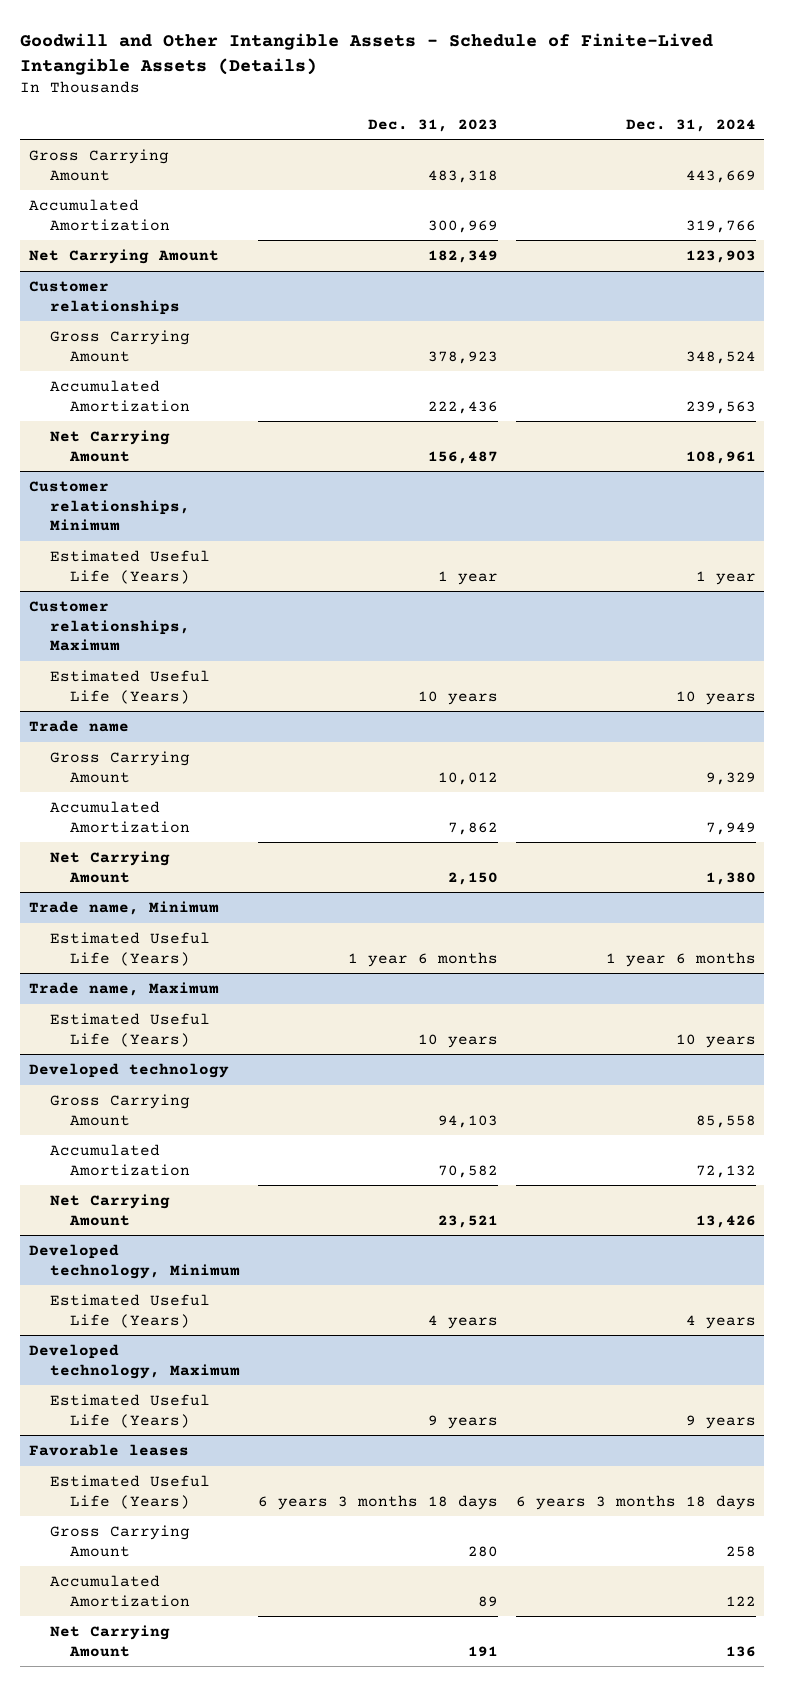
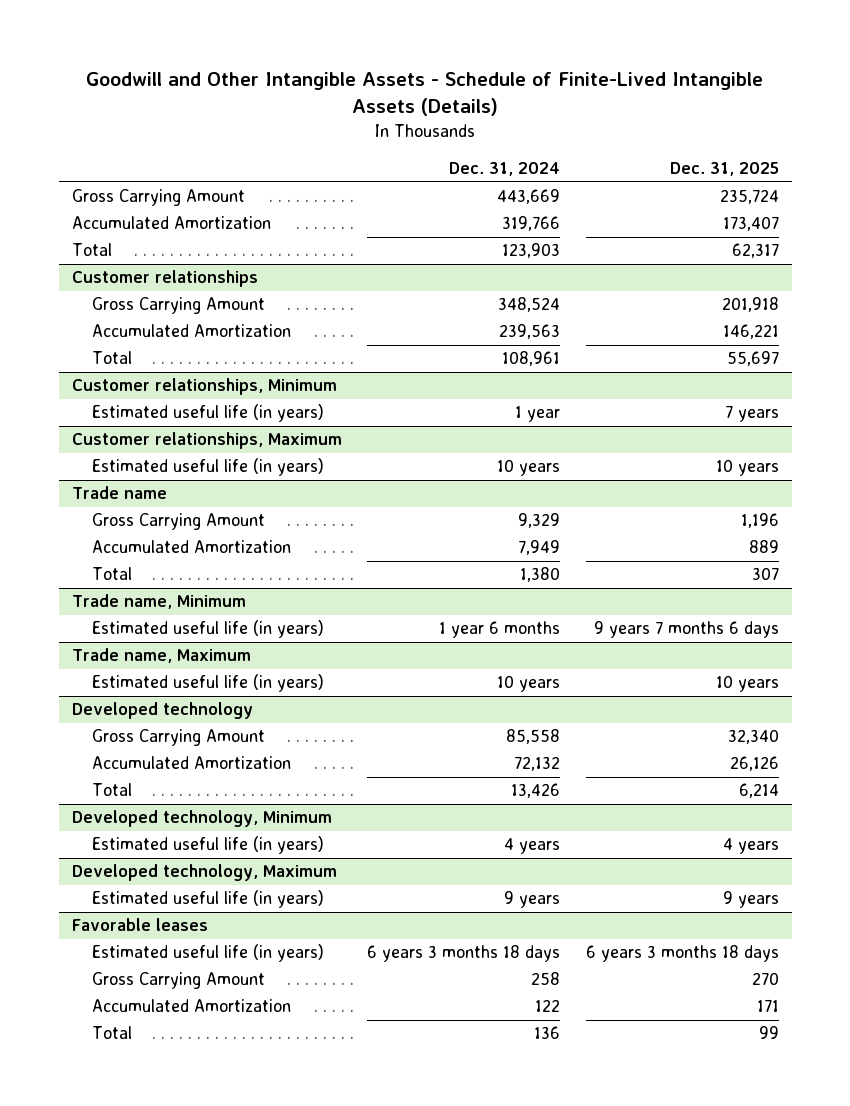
[367,118,498,132] Dec. 31, 2023 -> none
none -> [669,162,779,177] Dec. 31, 2025
[29,248,220,264] Net Carrying Amount -> [71,243,112,257] Total
[49,429,170,462] Net Carrying Amount -> [91,351,132,365] Total
[49,549,210,584] Estimated Useful Life (Years) -> [91,404,324,423] Estimated useful life (in years)
[49,669,210,704] Estimated Useful Life (Years) -> [91,458,324,477] Estimated useful life (in years)
[49,850,170,883] Net Carrying Amount -> [91,567,132,581] Total
[49,931,210,966] Estimated Useful Life (Years) -> [91,620,324,639] Estimated useful life (in years)
[49,1012,210,1047] Estimated Useful Life (Years) -> [91,674,324,693] Estimated useful life (in years)
[49,1193,170,1226] Net Carrying Amount -> [91,783,132,797] Total
[49,1293,210,1328] Estimated Useful Life (Years) -> [91,836,324,855] Estimated useful life (in years)
[49,1393,210,1428] Estimated Useful Life (Years) -> [91,890,324,909] Estimated useful life (in years)
[49,1474,210,1509] Estimated Useful Life (Years) -> [91,944,324,963] Estimated useful life (in years)
[49,1624,170,1657] Net Carrying Amount -> [91,1026,132,1040] Total

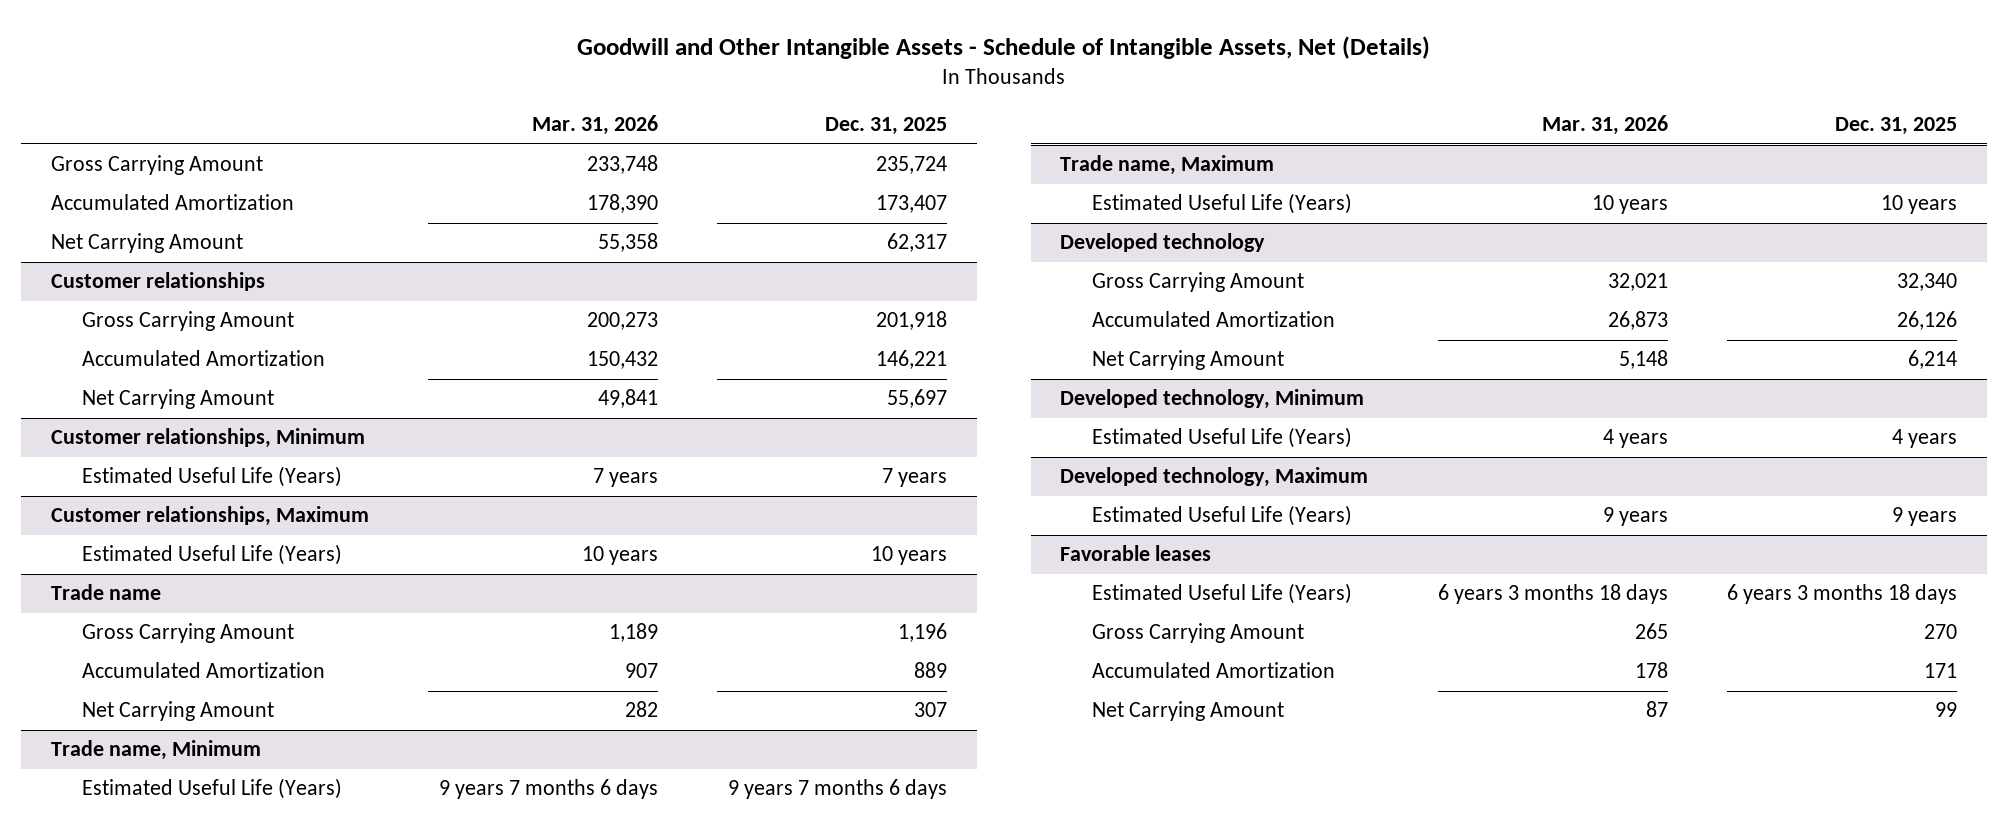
[86,72,764,117] Goodwill and Other Intangible Assets - Schedule of Finite-Lived Intangible Assets (Details) -> [576,35,1430,59] Goodwill and Other Intangible Assets - Schedule of Intangible Assets, Net (Details)
[449,162,561,177] Dec. 31, 2024 -> none
none -> [531,115,658,136] Mar. 31, 2026
[71,243,112,257] Total -> [50,233,243,254] Net Carrying Amount
[91,351,132,365] Total -> [82,389,275,410] Net Carrying Amount
[91,404,324,423] Estimated useful life (in years) -> [82,466,343,488] Estimated Useful Life (Years)
[91,458,324,477] Estimated useful life (in years) -> [82,544,343,566] Estimated Useful Life (Years)
[91,567,132,581] Total -> [82,701,275,722] Net Carrying Amount
[91,620,324,639] Estimated useful life (in years) -> [82,778,343,800] Estimated Useful Life (Years)
[91,674,324,693] Estimated useful life (in years) -> [1091,193,1352,215] Estimated Useful Life (Years)
[91,783,132,797] Total -> [1091,350,1284,371] Net Carrying Amount
[91,836,324,855] Estimated useful life (in years) -> [1091,427,1352,449] Estimated Useful Life (Years)
[91,890,324,909] Estimated useful life (in years) -> [1091,505,1352,527] Estimated Useful Life (Years)
[91,944,324,963] Estimated useful life (in years) -> [1091,583,1352,605] Estimated Useful Life (Years)
[91,1026,132,1040] Total -> [1091,701,1284,722] Net Carrying Amount

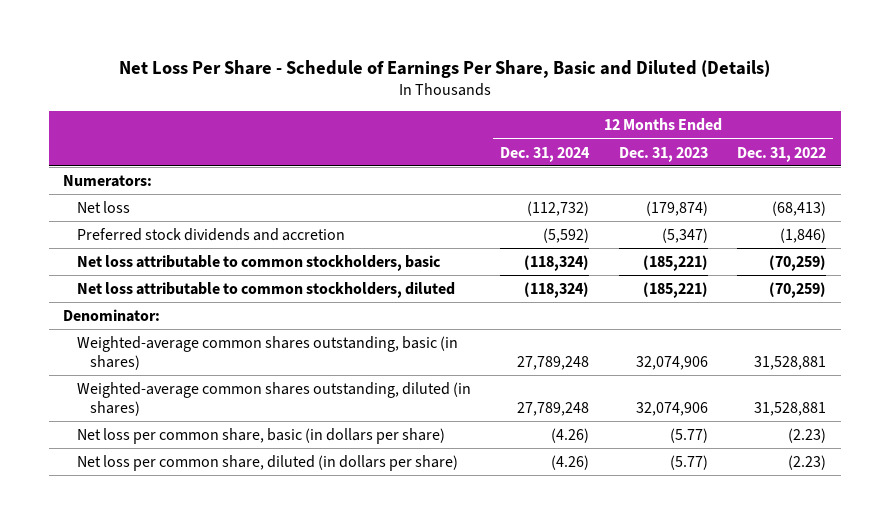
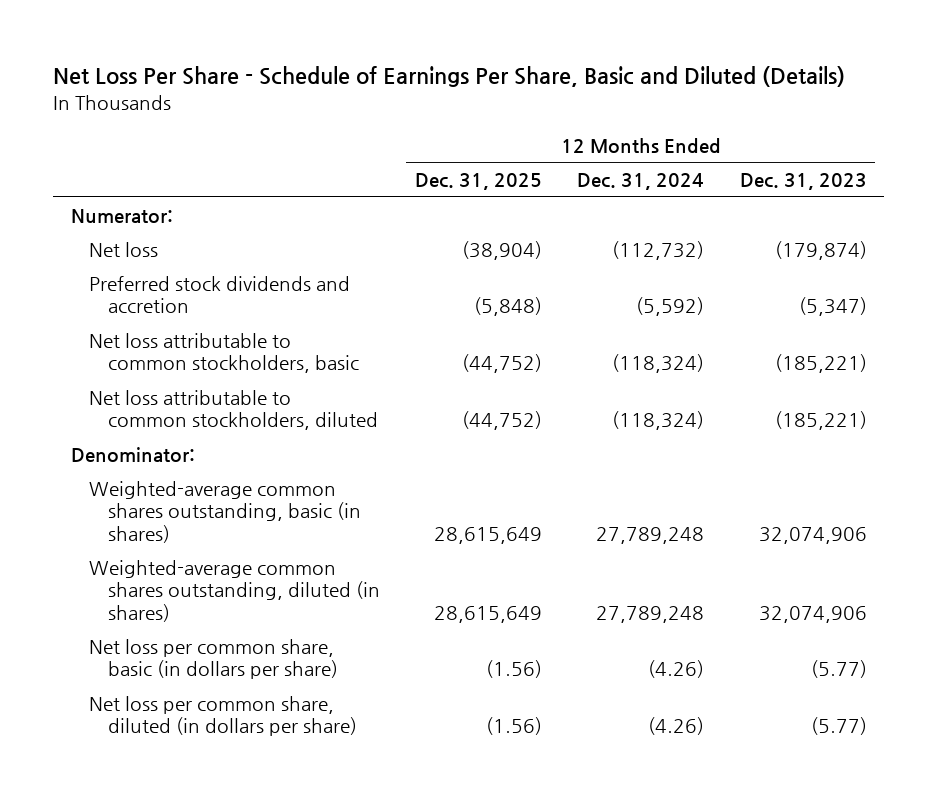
[736,146,826,162] Dec. 31, 2022 -> none
none -> [415,173,543,191] Dec. 31, 2025
[63,174,153,187] Numerators: -> [70,208,173,223] Numerator:

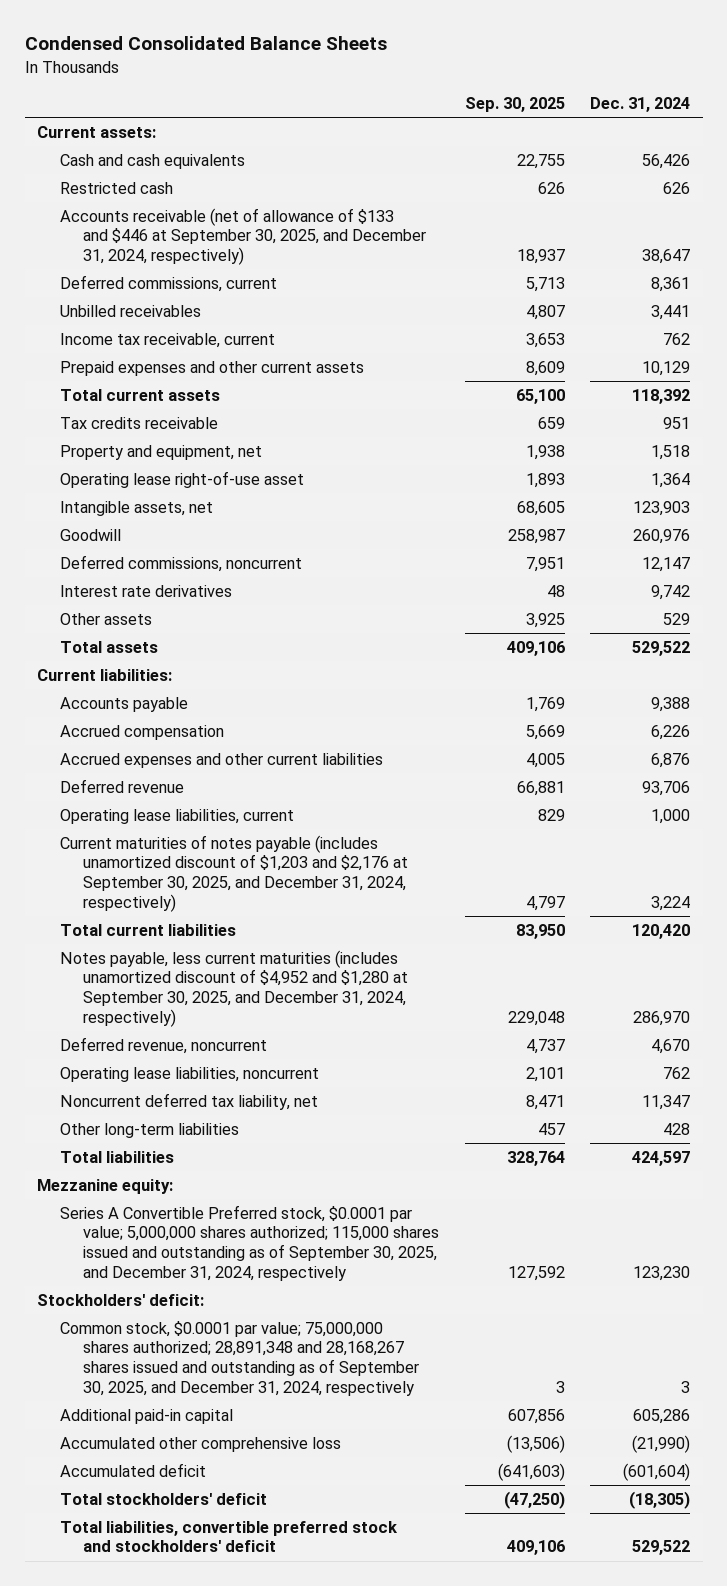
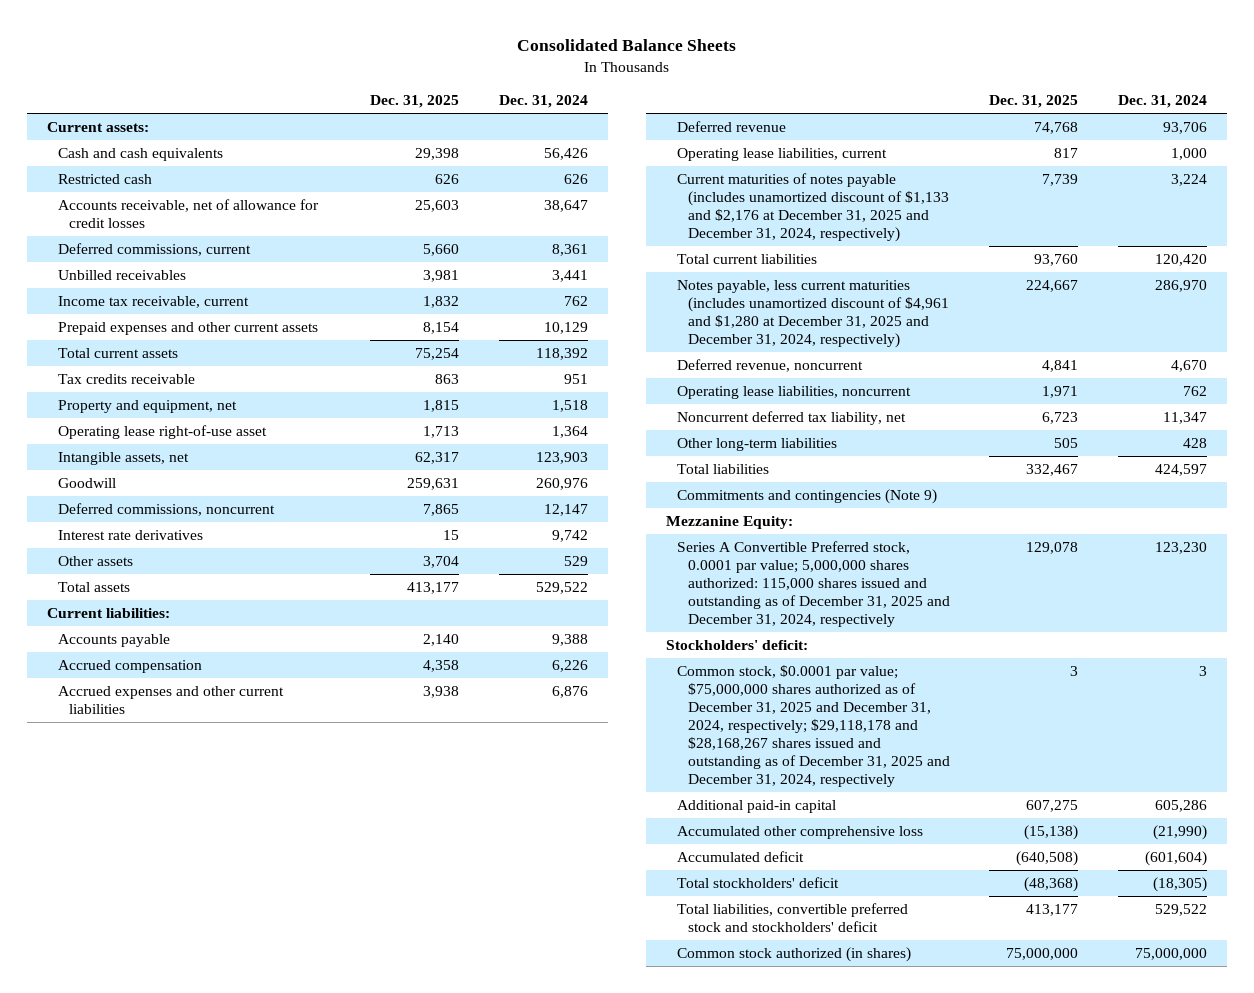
[24,36,387,51] Condensed Consolidated Balance Sheets -> [517,39,737,52] Consolidated Balance Sheets
[464,97,565,113] Sep. 30, 2025 -> none
none -> [370,95,460,109] Dec. 31, 2025
[60,207,427,265] Accounts receivable (net of allowance of $133 and $446 at September 30, 2025, and December 31, 2024, respectively) -> [57,198,319,228] Accounts receivable, net of allowance for credit losses
[60,834,409,912] Current maturities of notes payable (includes unamortized discount of $1,203 and $2,176 at September 30, 2025, and December 31, 2024, respectively) -> [676,172,949,243] Current maturities of notes payable (includes unamortized discount of $1,133 and $2,176 at December 31, 2025 and December 31, 2024, respectively)
[60,949,409,1027] Notes payable, less current maturities (includes unamortized discount of $4,952 and $1,280 at September 30, 2025, and December 31, 2024, respectively) -> [676,279,949,349] Notes payable, less current maturities (includes unamortized discount of $4,961 and $1,280 at December 31, 2025 and December 31, 2024, respectively)
none -> [676,488,937,504] Commitments and contingencies (Note 9)
[37,1178,174,1194] Mezzanine equity: -> [666,515,794,529] Mezzanine Equity:
[60,1204,440,1281] Series A Convertible Preferred stock, $0.0001 par value; 5,000,000 shares authorized; 115,000 shares issued and outstanding as of September 30, 2025, and December 31, 2024, respectively -> [676,540,950,628] Series A Convertible Preferred stock, 0.0001 par value; 5,000,000 shares authorized: 115,000 shares issued and outstanding as of December 31, 2025 and December 31, 2024, respectively
[60,1320,420,1396] Common stock, $0.0001 par value; 75,000,000 shares authorized; 28,891,348 and 28,168,267 shares issued and outstanding as of September 30, 2025, and December 31, 2024, respectively -> [676,664,950,788] Common stock, $0.0001 par value; $75,000,000 shares authorized as of December 31, 2025 and December 31, 2024, respectively; $29,118,178 and $28,168,267 shares issued and outstanding as of December 31, 2025 and December 31, 2024, respectively
none -> [676,946,911,962] Common stock authorized (in shares)

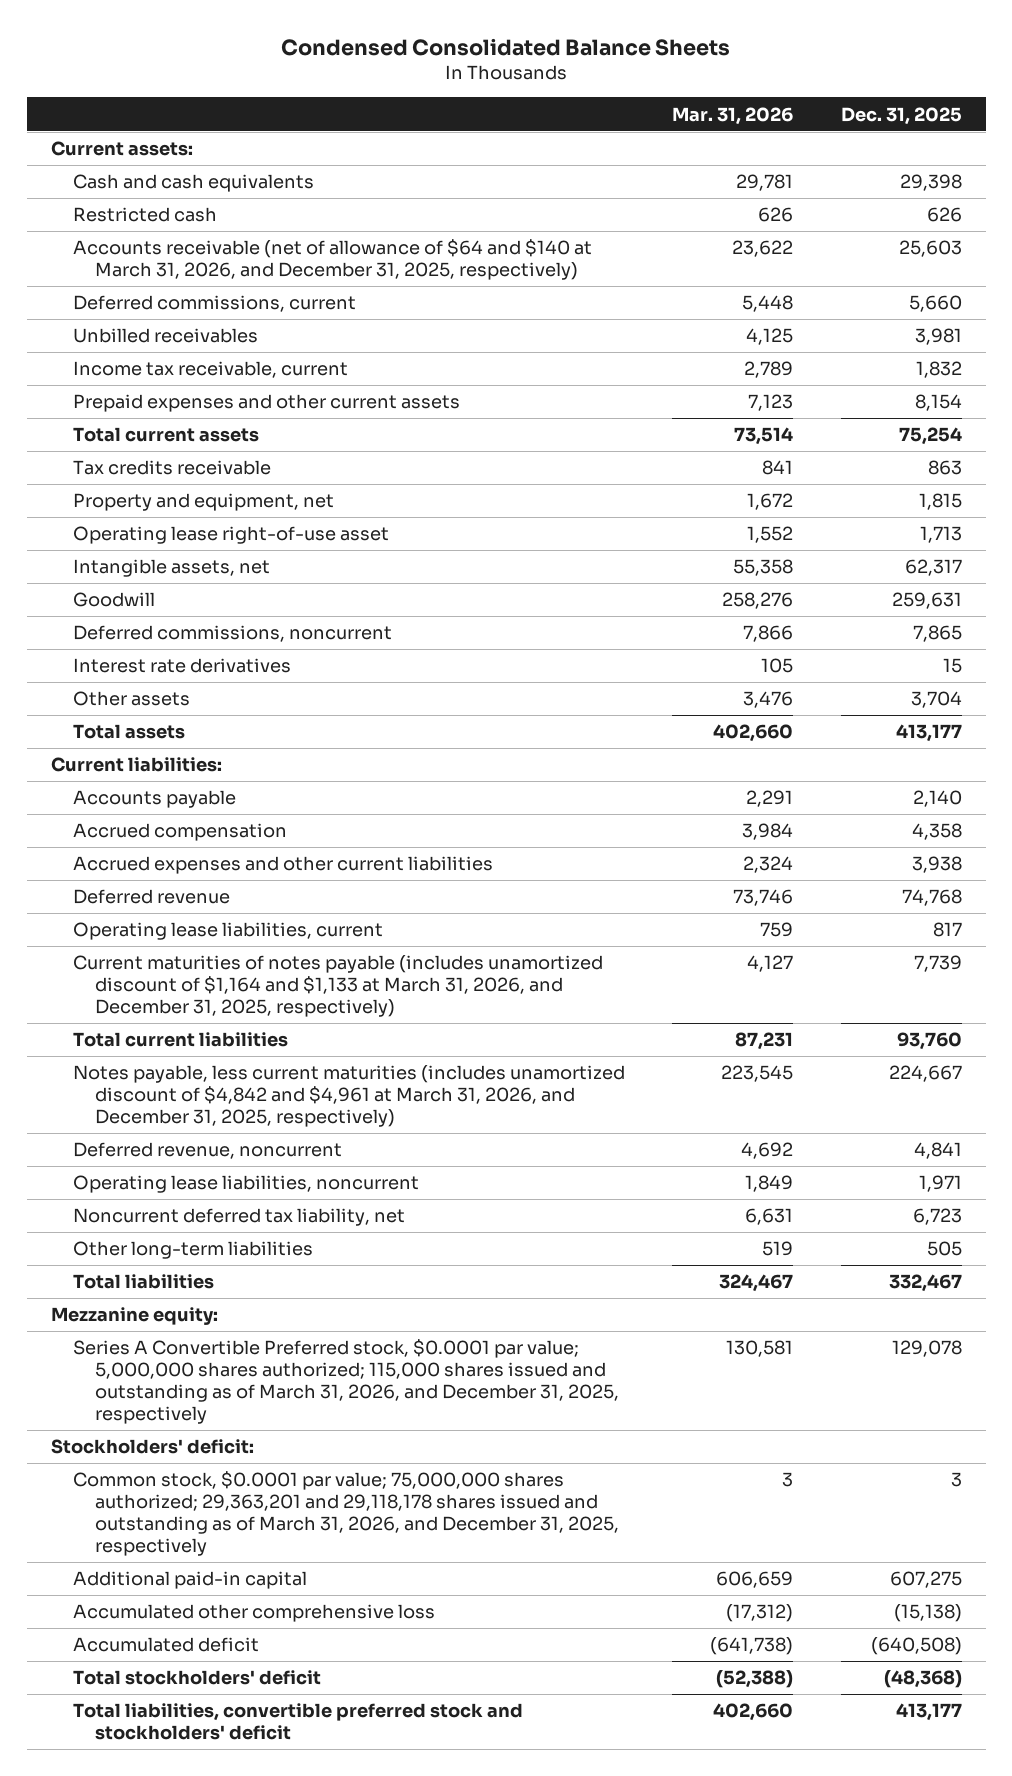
[517,39,737,52] Consolidated Balance Sheets -> [281,37,731,56] Condensed Consolidated Balance Sheets
[499,95,589,109] Dec. 31, 2024 -> none
none -> [672,106,794,125] Mar. 31, 2026
[57,198,319,228] Accounts receivable, net of allowance for credit losses -> [72,239,592,281] Accounts receivable (net of allowance of $64 and $140 at March 31, 2026, and December 31, 2025, respectively)
[676,172,949,243] Current maturities of notes payable (includes unamortized discount of $1,133 and $2,176 at December 31, 2025 and December 31, 2024, respectively) -> [72,955,603,1018] Current maturities of notes payable (includes unamortized discount of $1,164 and $1,133 at March 31, 2026, and December 31, 2025, respectively)
[676,279,949,349] Notes payable, less current maturities (includes unamortized discount of $4,961 and $1,280 at December 31, 2025 and December 31, 2024, respectively) -> [72,1065,625,1128] Notes payable, less current maturities (includes unamortized discount of $4,842 and $4,961 at March 31, 2026, and December 31, 2025, respectively)
[676,488,937,504] Commitments and contingencies (Note 9) -> none
[666,515,794,529] Mezzanine Equity: -> [50,1307,218,1326] Mezzanine equity:
[676,540,950,628] Series A Convertible Preferred stock, 0.0001 par value; 5,000,000 shares authorized: 115,000 shares issued and outstanding as of December 31, 2025 and December 31, 2024, respectively -> [72,1339,619,1425] Series A Convertible Preferred stock, $0.0001 par value; 5,000,000 shares authorized; 115,000 shares issued and outstanding as of March 31, 2026, and December 31, 2025, respectively
[676,664,950,788] Common stock, $0.0001 par value; $75,000,000 shares authorized as of December 31, 2025 and December 31, 2024, respectively; $29,118,178 and $28,168,267 shares issued and outstanding as of December 31, 2025 and December 31, 2024, respectively -> [72,1471,619,1557] Common stock, $0.0001 par value; 75,000,000 shares authorized; 29,363,201 and 29,118,178 shares issued and outstanding as of March 31, 2026, and December 31, 2025, respectively
[676,946,911,962] Common stock authorized (in shares) -> none

